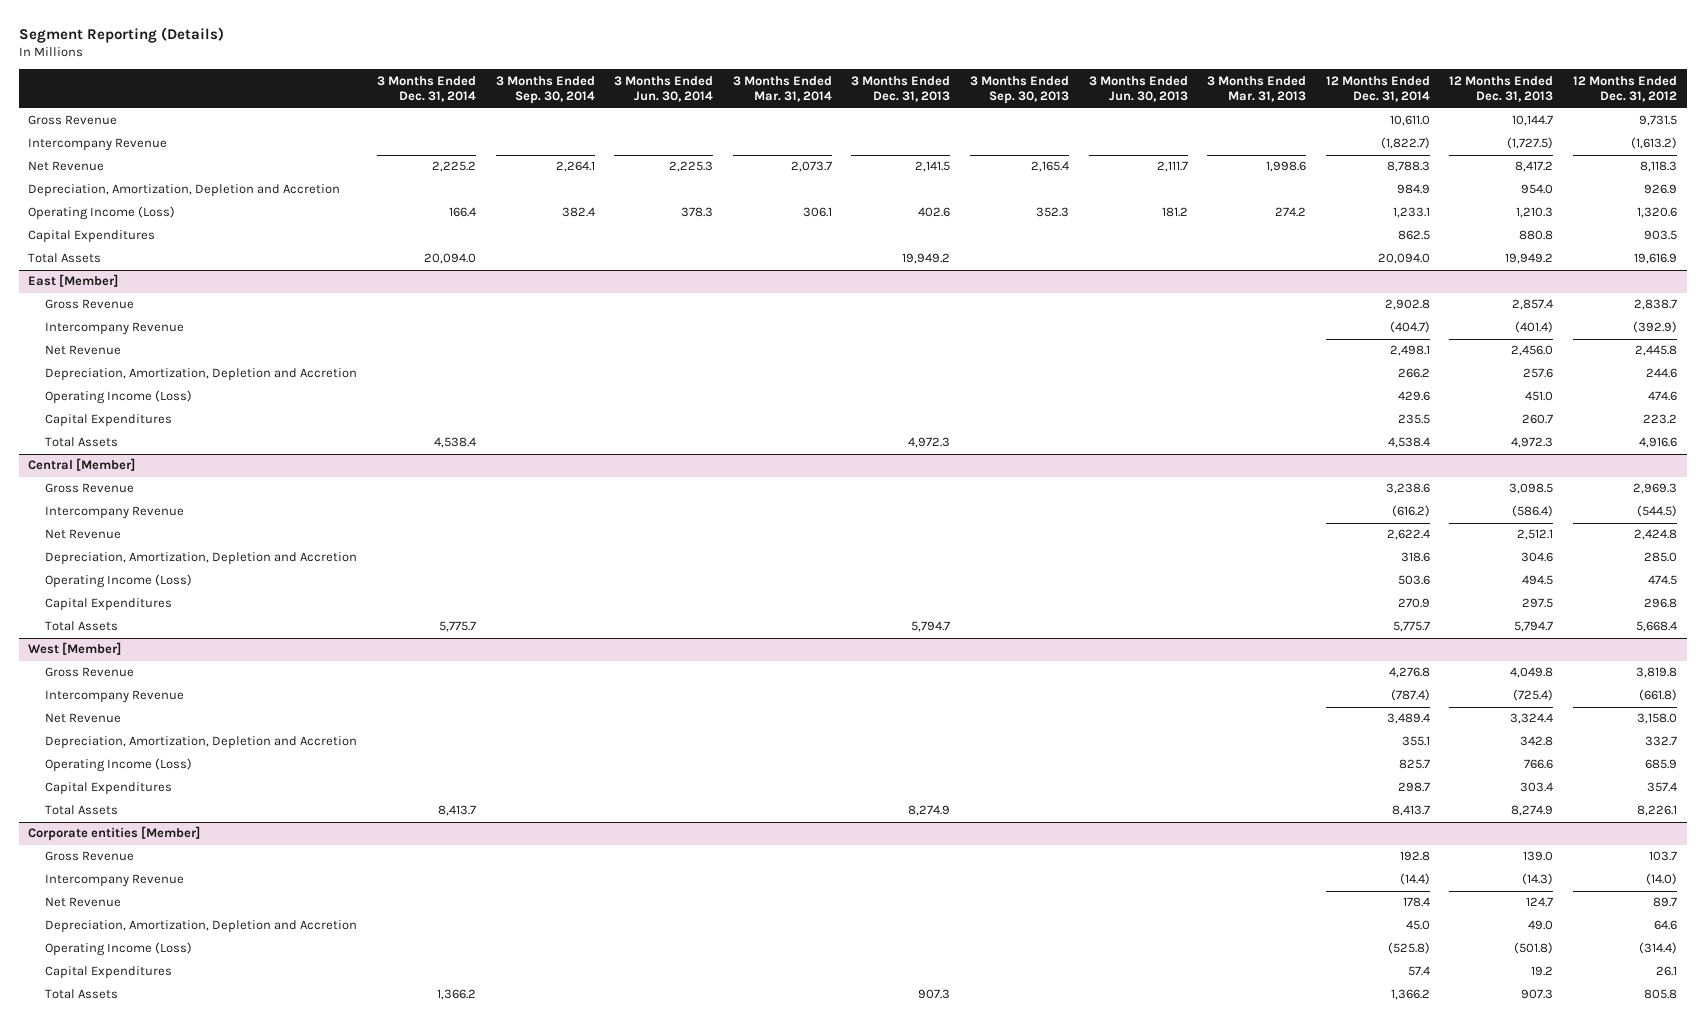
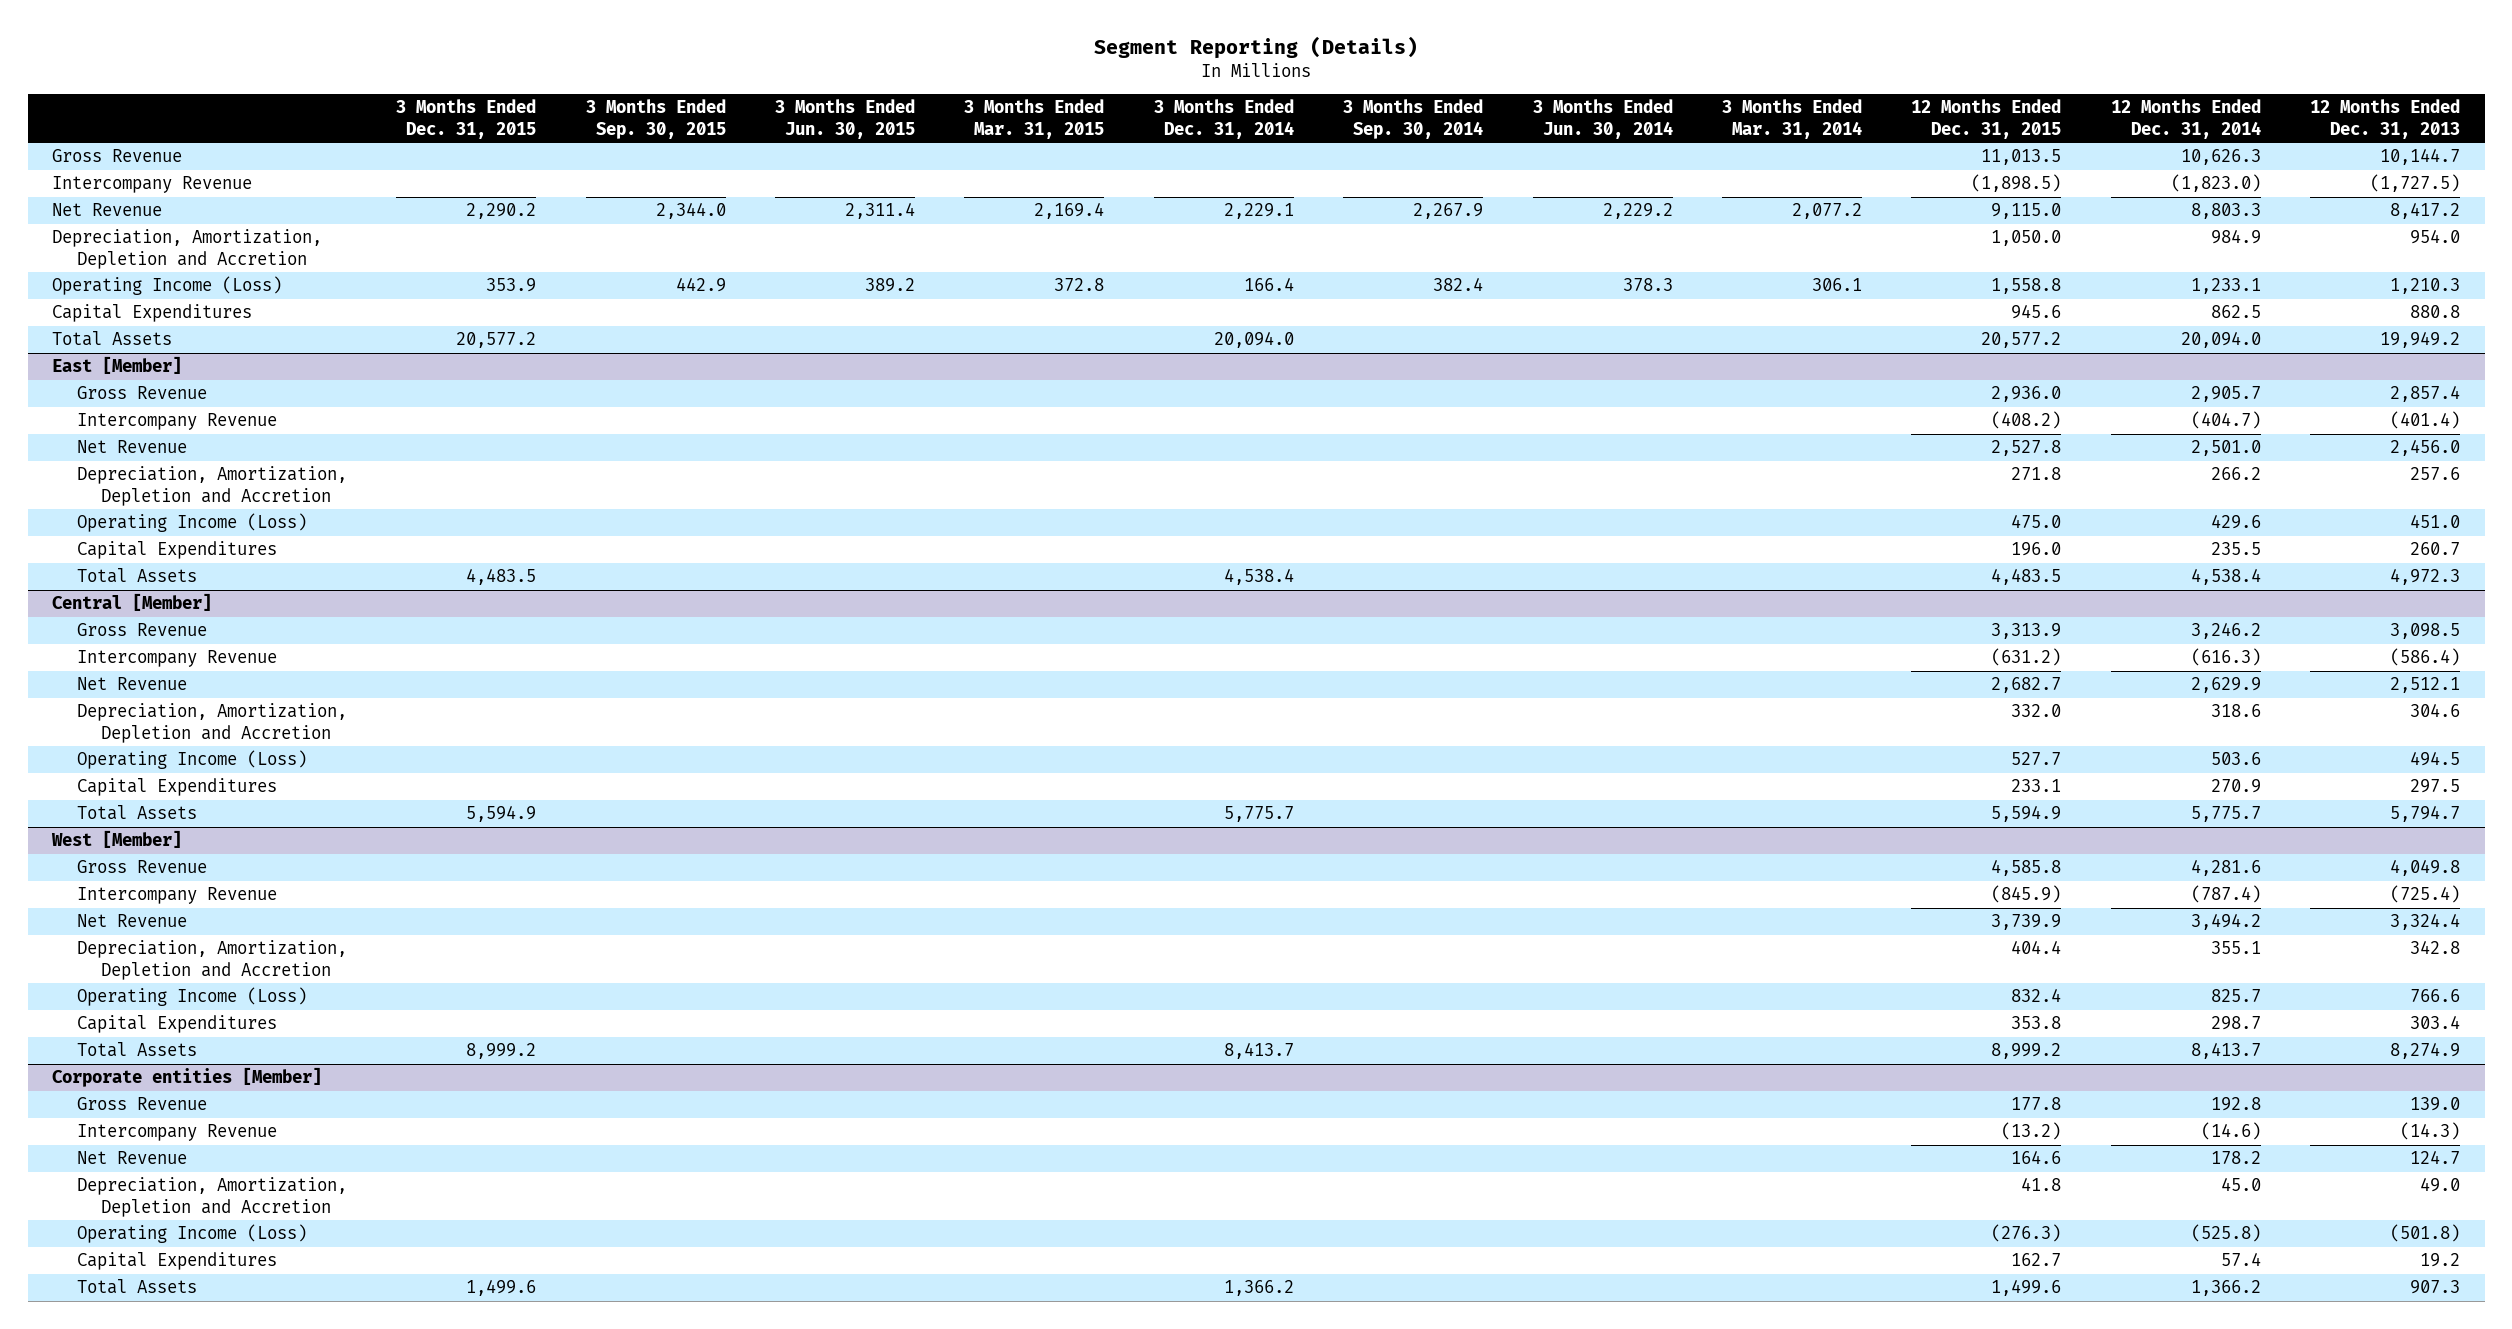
[851,75,951,103] 3 Months Ended Dec. 31, 2013 -> none
[969,75,1069,105] 3 Months Ended Sep. 30, 2013 -> none
[1088,75,1188,103] 3 Months Ended Jun. 30, 2013 -> none
[1207,75,1307,103] 3 Months Ended Mar. 31, 2013 -> none
[1572,75,1677,103] 12 Months Ended Dec. 31, 2012 -> none
none -> [396,99,537,139] 3 Months Ended Dec. 31, 2015
none -> [585,99,726,139] 3 Months Ended Sep. 30, 2015
none -> [774,99,915,139] 3 Months Ended Jun. 30, 2015
none -> [964,99,1105,139] 3 Months Ended Mar. 31, 2015
none -> [1911,99,2062,139] 12 Months Ended Dec. 31, 2015
[1389,115,1430,127] 10,611.0 -> [2180,149,2261,166] 10,626.3
[1380,137,1430,150] (1,822.7) -> [2170,174,2261,193] (1,823.0)
[432,161,477,173] 2,225.2 -> [1223,203,1294,220] 2,229.1
[555,161,595,173] 2,264.1 -> [1413,203,1484,220] 2,267.9
[669,161,714,173] 2,225.3 -> [1602,203,1673,220] 2,229.2
[790,161,832,173] 2,073.7 -> [1792,203,1863,220] 2,077.2
[1386,161,1430,173] 8,788.3 -> [2190,203,2261,220] 8,803.3
[1384,299,1430,311] 2,902.8 -> [2190,386,2261,403] 2,905.7
[1389,345,1430,357] 2,498.1 -> [2190,440,2261,457] 2,501.0
[1385,483,1430,495] 3,238.6 -> [2190,622,2261,640] 3,246.2
[1391,505,1430,518] (616.2) -> [2190,648,2261,667] (616.3)
[1386,529,1430,541] 2,622.4 -> [2190,677,2261,694] 2,629.9
[1388,667,1430,679] 4,276.8 -> [2190,859,2261,877] 4,281.6
[1386,713,1430,725] 3,489.4 -> [2190,913,2261,931] 3,494.2
[1399,873,1430,886] (14.4) -> [2200,1122,2261,1141] (14.6)
[1402,897,1430,908] 178.4 -> [2210,1151,2261,1165] 178.2

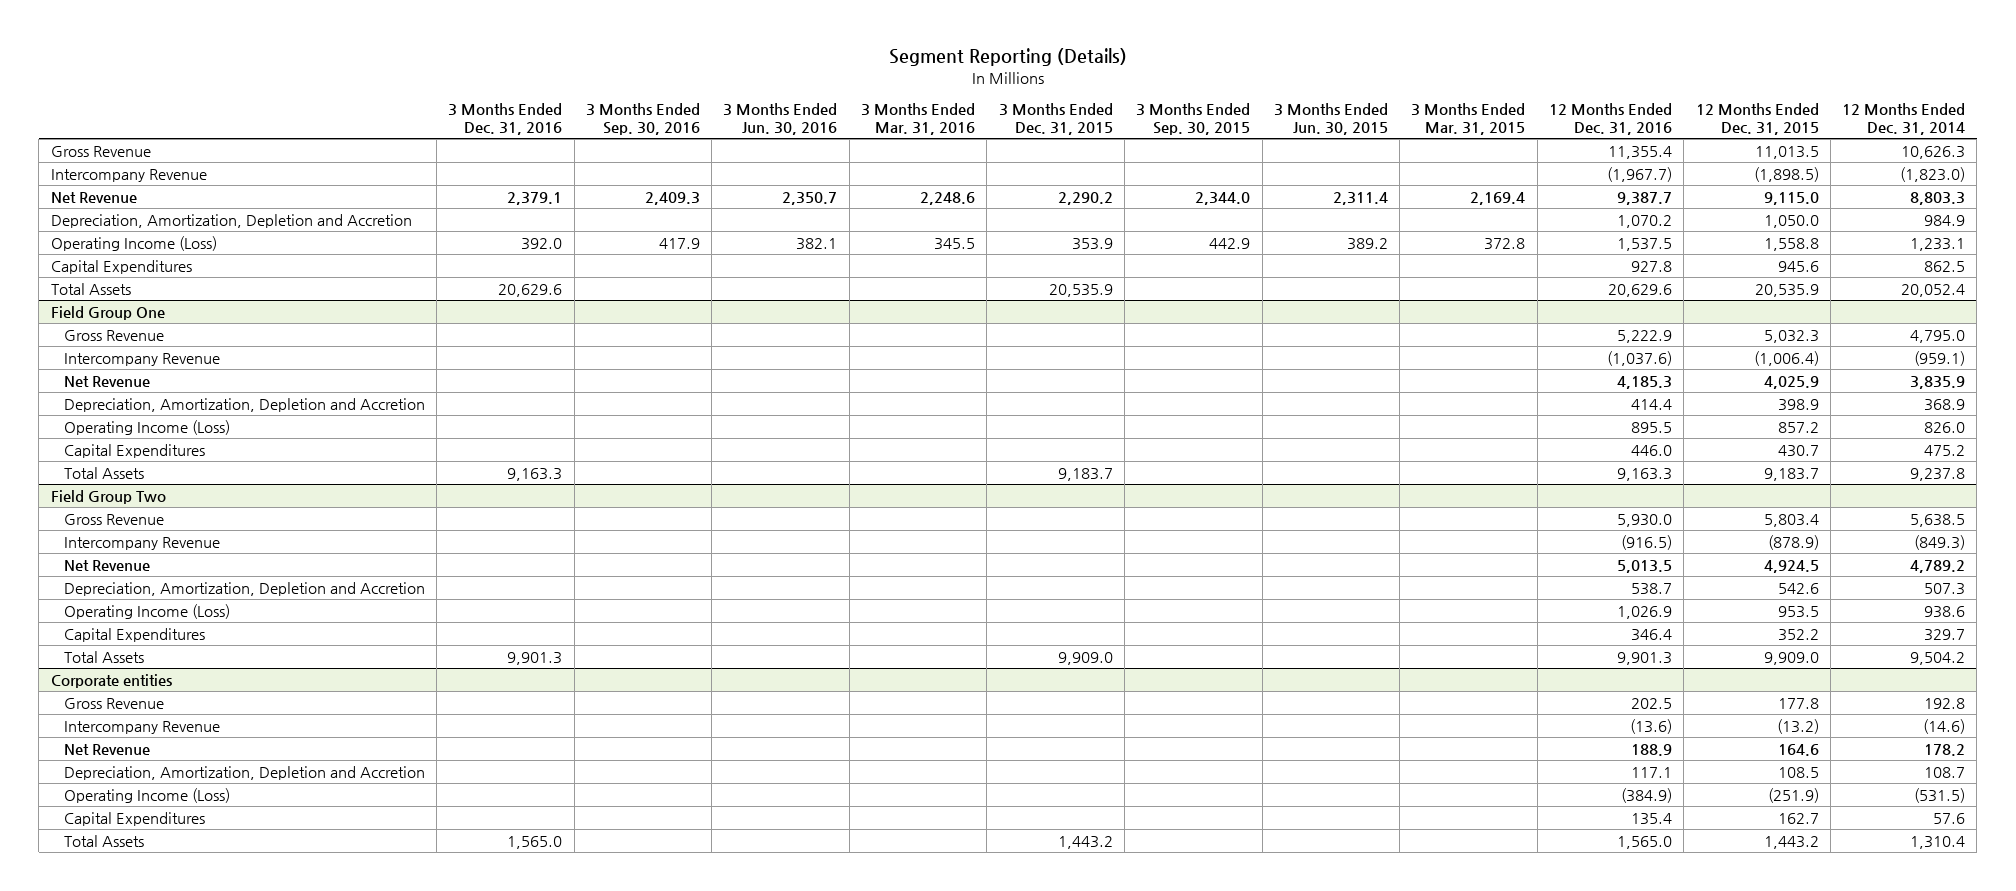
[1153,99,1294,139] 3 Months Ended Dec. 31, 2014 -> none
[1343,99,1484,139] 3 Months Ended Sep. 30, 2014 -> none
[1532,99,1673,139] 3 Months Ended Jun. 30, 2014 -> none
[1722,99,1863,139] 3 Months Ended Mar. 31, 2014 -> none
[2310,99,2461,139] 12 Months Ended Dec. 31, 2013 -> none
none -> [448,103,563,136] 3 Months Ended Dec. 31, 2016
none -> [585,103,700,136] 3 Months Ended Sep. 30, 2016
none -> [723,103,838,136] 3 Months Ended Jun. 30, 2016
none -> [861,103,976,136] 3 Months Ended Mar. 31, 2016
none -> [1548,103,1672,136] 12 Months Ended Dec. 31, 2016
[52,356,183,375] East [Member] -> none
[52,593,213,612] Central [Member] -> none
[51,830,183,849] West [Member] -> none
[76,860,207,874] Gross Revenue -> none
[76,887,277,905] Intercompany Revenue -> none
[76,914,187,928] Net Revenue -> none
[76,940,347,980] Depreciation, Amortization, Depletion and Accretion -> none
[76,987,307,1007] Operating Income (Loss) -> none
[76,1015,277,1034] Capital Expenditures -> none
[76,1042,197,1058] Total Assets -> none
[456,332,537,349] 20,577.2 -> [1048,283,1113,297] 20,535.9
[1981,332,2062,349] 20,577.2 -> [1754,283,1819,297] 20,535.9
[2180,331,2261,349] 20,094.0 -> [1901,283,1966,297] 20,052.4
none -> [50,305,165,320] Field Group One
[1991,386,2062,403] 2,936.0 -> [1763,329,1819,343] 5,032.3
[2190,386,2261,403] 2,905.7 -> [1910,329,1966,343] 4,795.0
[1991,411,2062,430] (408.2) -> [1753,350,1819,366] (1,006.4)
[2190,411,2261,430] (404.7) -> [1914,350,1966,366] (959.1)
[1991,440,2062,457] 2,527.8 -> [1763,375,1819,389] 4,025.9
[2190,440,2261,457] 2,501.0 -> [1910,375,1966,389] 3,835.9
[2011,467,2062,481] 271.8 -> [1777,398,1819,411] 398.9
[2210,467,2261,481] 266.2 -> [1924,398,1966,411] 368.9
[2011,514,2062,529] 475.0 -> [1777,421,1819,433] 857.2
[2210,514,2261,530] 429.6 -> [1924,421,1966,433] 826.0
[2011,542,2062,557] 196.0 -> [1777,444,1819,457] 430.7
[2210,542,2261,556] 235.5 -> [1924,444,1966,456] 475.2
[466,568,537,586] 4,483.5 -> [1057,467,1113,481] 9,183.7
[1991,568,2062,586] 4,483.5 -> [1763,467,1819,481] 9,183.7
[2190,568,2261,586] 4,538.4 -> [1910,467,1966,481] 9,237.8
none -> [50,489,166,504] Field Group Two
[1991,623,2062,640] 3,313.9 -> [1763,513,1819,527] 5,803.4
[2190,622,2261,640] 3,246.2 -> [1910,513,1966,527] 5,638.5
[1991,648,2062,667] (631.2) -> [1767,534,1819,550] (878.9)
[2190,648,2261,667] (616.3) -> [1914,534,1966,550] (849.3)
[1991,677,2062,694] 2,682.7 -> [1763,559,1819,573] 4,924.5
[2190,677,2261,694] 2,629.9 -> [1910,559,1966,573] 4,789.2
[2011,704,2062,718] 332.0 -> [1777,582,1819,594] 542.6
[2210,704,2261,718] 318.6 -> [1924,582,1966,595] 507.3
[2011,752,2062,766] 527.7 -> [1777,605,1819,618] 953.5
[2210,752,2261,766] 503.6 -> [1924,605,1966,618] 938.6
[2011,779,2062,793] 233.1 -> [1777,628,1819,641] 352.2
[2210,779,2261,794] 270.9 -> [1924,628,1966,641] 329.7
[466,805,537,823] 5,594.9 -> [1057,651,1113,665] 9,909.0
[1991,805,2062,823] 5,594.9 -> [1763,651,1819,665] 9,909.0
[2190,806,2261,823] 5,775.7 -> [1910,651,1966,665] 9,504.2
[52,1067,323,1088] Corporate entities [Member] -> [50,673,172,688] Corporate entities
[2021,1177,2062,1192] 41.8 -> [1777,766,1819,778] 108.5
[2220,1177,2261,1192] 45.0 -> [1924,766,1966,778] 108.7
[1991,1224,2062,1243] (276.3) -> [1767,787,1819,803] (251.9)
[2190,1224,2261,1243] (525.8) -> [1914,787,1966,803] (531.5)
[2220,1252,2261,1267] 57.4 -> [1933,812,1966,824] 57.6
[466,1279,537,1297] 1,499.6 -> [1057,835,1113,849] 1,443.2
[1991,1279,2062,1297] 1,499.6 -> [1763,835,1819,849] 1,443.2
[2190,1280,2261,1297] 1,366.2 -> [1910,835,1966,849] 1,310.4

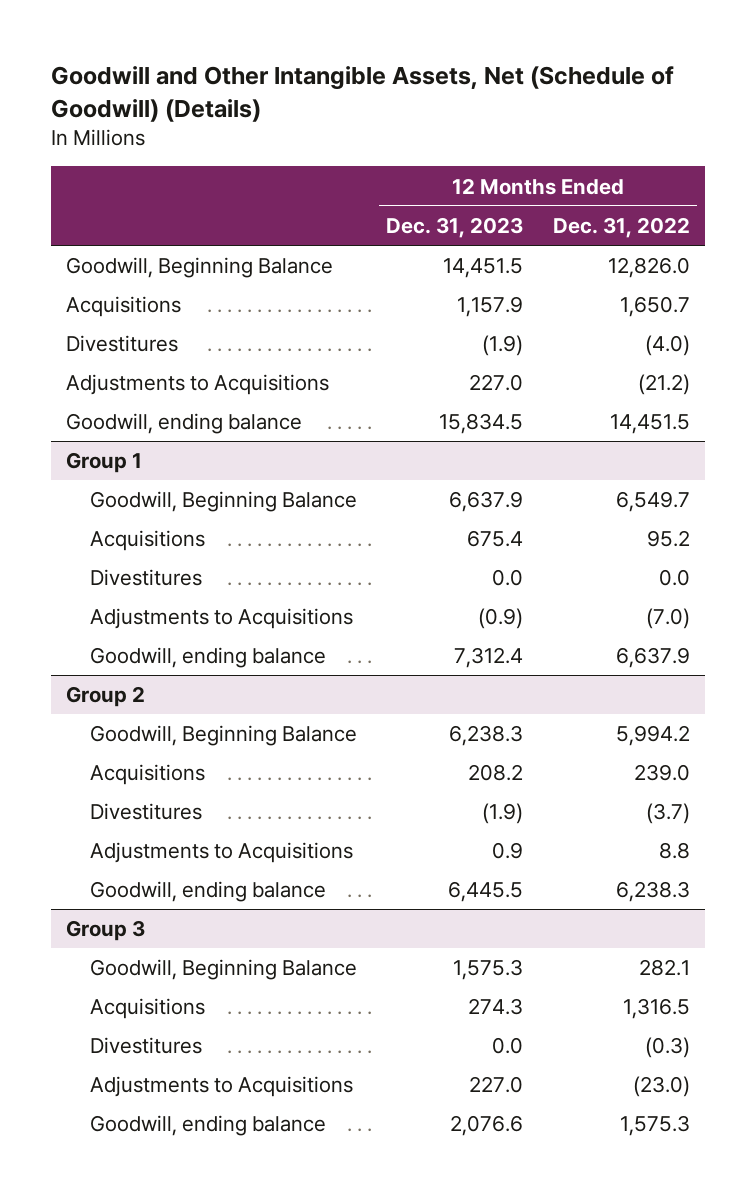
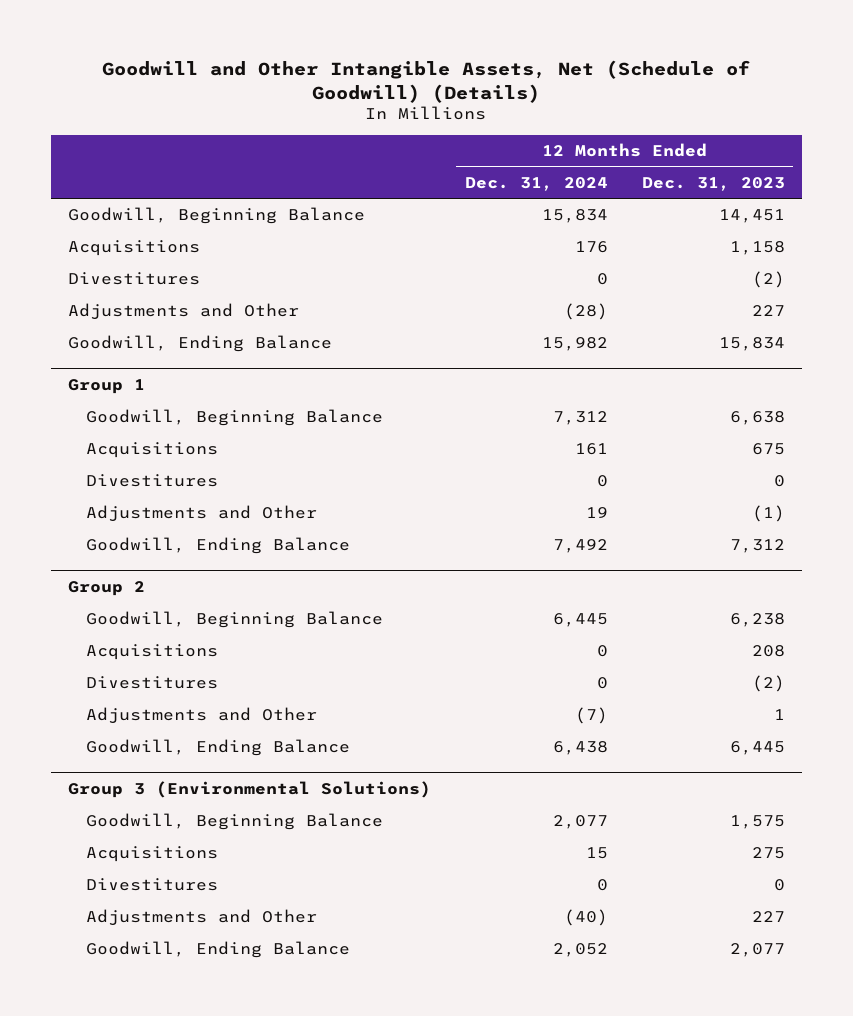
[553,216,691,238] Dec. 31, 2022 -> none
none -> [464,176,608,191] Dec. 31, 2024
[443,258,524,279] 14,451.5 -> [718,209,785,224] 14,451
[457,296,524,318] 1,157.9 -> [729,241,785,256] 1,158
[482,335,524,357] (1.9) -> [751,271,785,289] (2)
[66,374,330,396] Adjustments to Acquisitions -> [67,303,299,321] Adjustments and Other
[469,374,524,392] 227.0 -> [751,305,785,317] 227
[66,413,303,435] Goodwill, ending balance -> [67,335,332,353] Goodwill, Ending Balance
[439,413,524,435] 15,834.5 -> [718,337,785,352] 15,834
[449,491,524,513] 6,637.9 -> [729,411,785,426] 6,638
[467,530,524,548] 675.4 -> [751,443,785,456] 675
[492,569,524,587] 0.0 -> [773,475,785,488] 0
[89,608,353,630] Adjustments to Acquisitions -> [86,505,318,523] Adjustments and Other
[478,608,524,630] (0.9) -> [751,505,785,523] (1)
[89,647,326,669] Goodwill, ending balance -> [86,537,351,555] Goodwill, Ending Balance
[454,647,524,669] 7,312.4 -> [729,539,785,554] 7,312
[449,725,524,747] 6,238.3 -> [729,613,785,628] 6,238
[468,764,524,782] 208.2 -> [751,645,785,658] 208
[482,803,524,825] (1.9) -> [751,675,785,693] (2)
[89,842,353,864] Adjustments to Acquisitions -> [86,707,318,725] Adjustments and Other
[492,842,524,860] 0.9 -> [773,709,785,721] 1
[89,881,326,903] Goodwill, ending balance -> [86,739,351,757] Goodwill, Ending Balance
[448,881,524,903] 6,445.5 -> [729,741,785,756] 6,445
[66,920,146,942] Group 3 -> [67,781,431,799] Group 3 (Environmental Solutions)
[453,959,524,981] 1,575.3 -> [729,815,785,830] 1,575
[468,998,524,1016] 274.3 -> [751,847,785,860] 275
[492,1037,524,1055] 0.0 -> [773,879,785,892] 0
[89,1076,353,1098] Adjustments to Acquisitions -> [86,909,318,927] Adjustments and Other
[469,1076,524,1094] 227.0 -> [751,911,785,923] 227
[89,1115,326,1137] Goodwill, ending balance -> [86,941,351,959] Goodwill, Ending Balance
[450,1115,524,1137] 2,076.6 -> [729,943,785,958] 2,077

